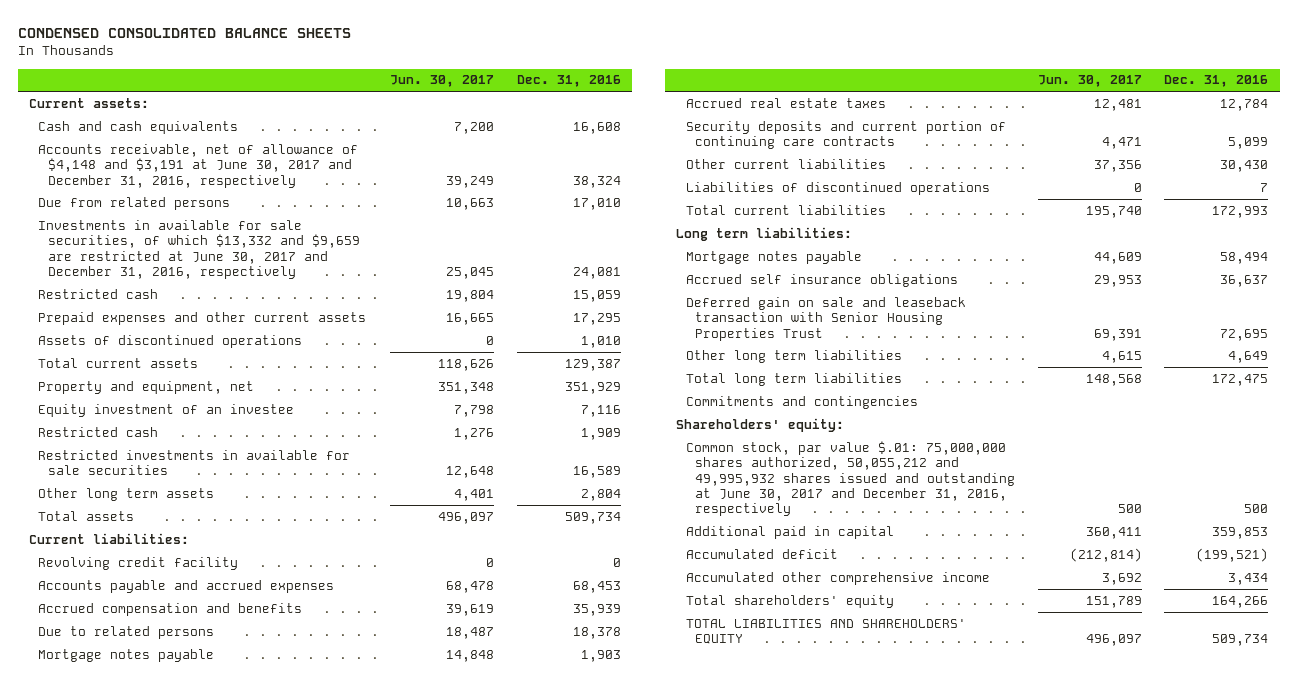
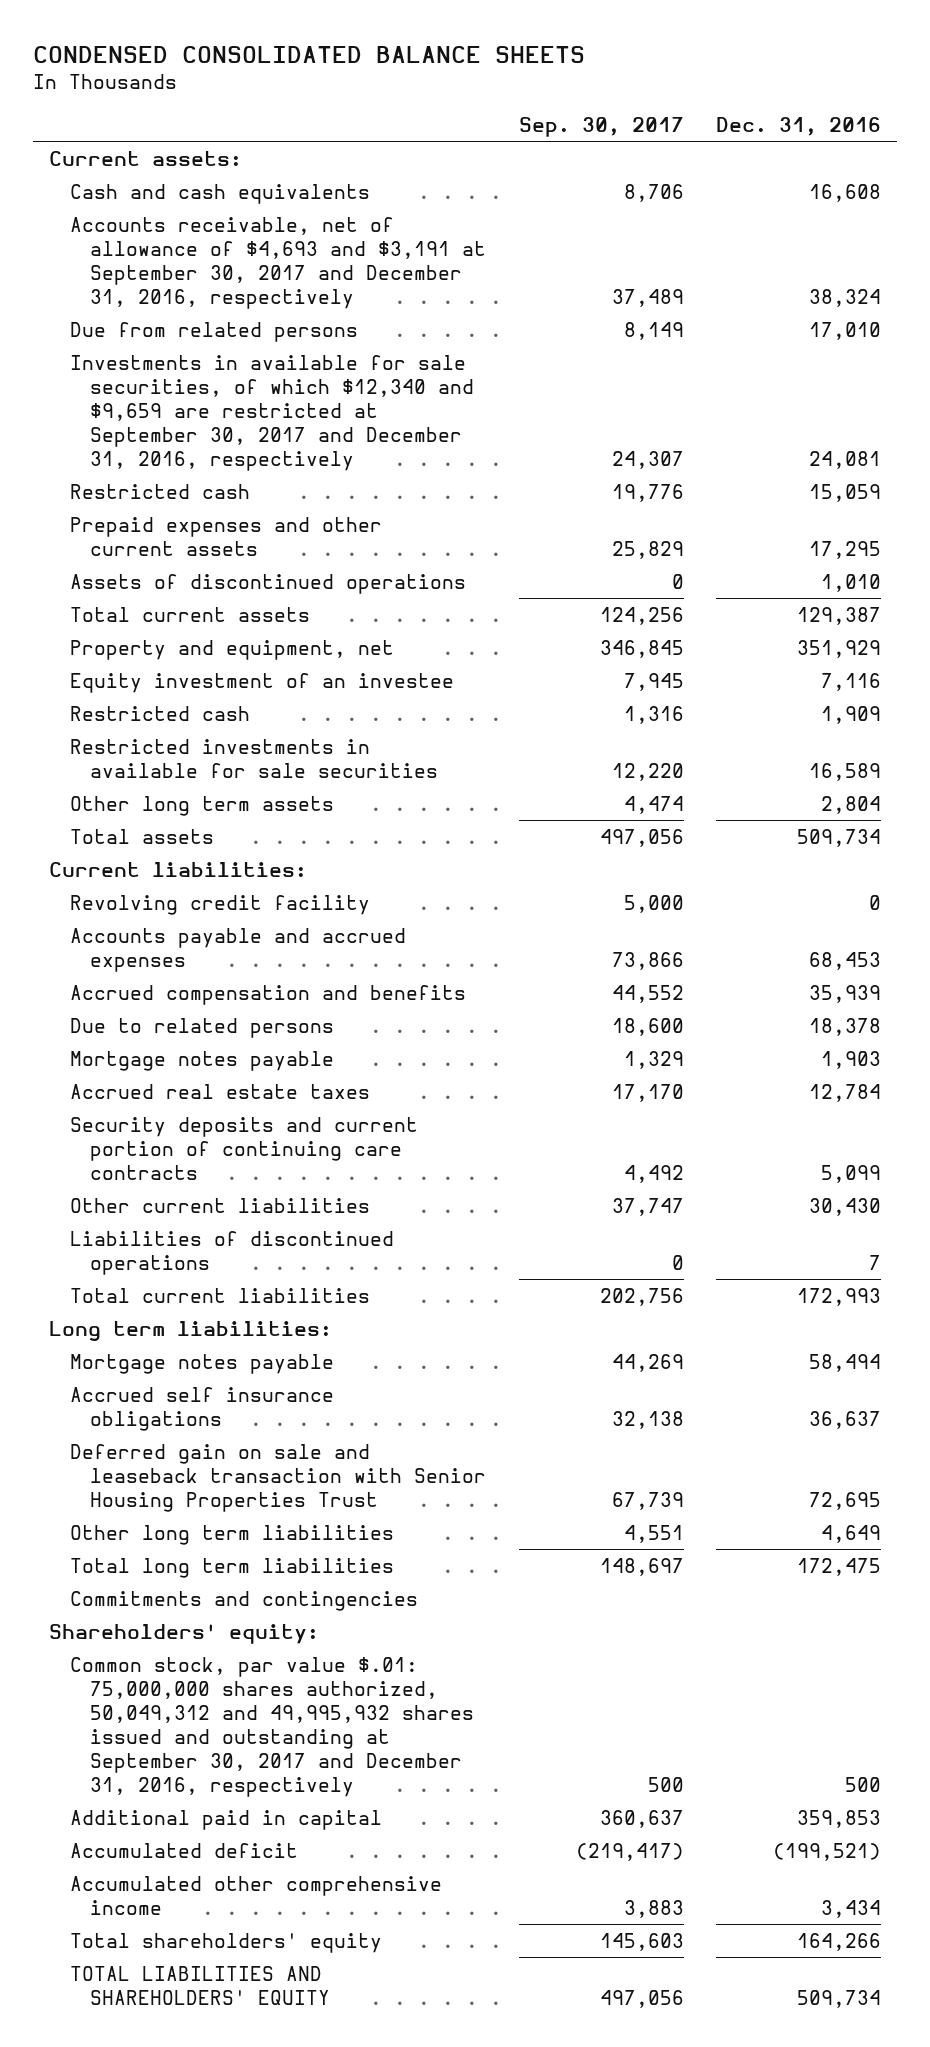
[390,75,495,88] Jun. 30, 2017 -> none
none -> [518,116,684,137] Sep. 30, 2017
[38,143,359,188] Accounts receivable, net of allowance of $4,148 and $3,191 at June 30, 2017 and December 31, 2016, respectively -> [69,216,487,309] Accounts receivable, net of allowance of $4,693 and $3,191 at September 30, 2017 and December 31, 2016, respectively
[38,219,360,279] Investments in available for sale securities, of which $13,332 and $9,659 are restricted at June 30, 2017 and December 31, 2016, respectively -> [69,354,475,471] Investments in available for sale securities, of which $12,340 and $9,659 are restricted at September 30, 2017 and December 31, 2016, respectively
[685,440,1016,517] Common stock, par value $.01: 75,000,000 shares authorized, 50,055,212 and 49,995,932 shares issued and outstanding at June 30, 2017 and December 31, 2016, respectively -> [69,1656,475,1797] Common stock, par value $.01: 75,000,000 shares authorized, 50,049,312 and 49,995,932 shares issued and outstanding at September 30, 2017 and December 31, 2016, respectively

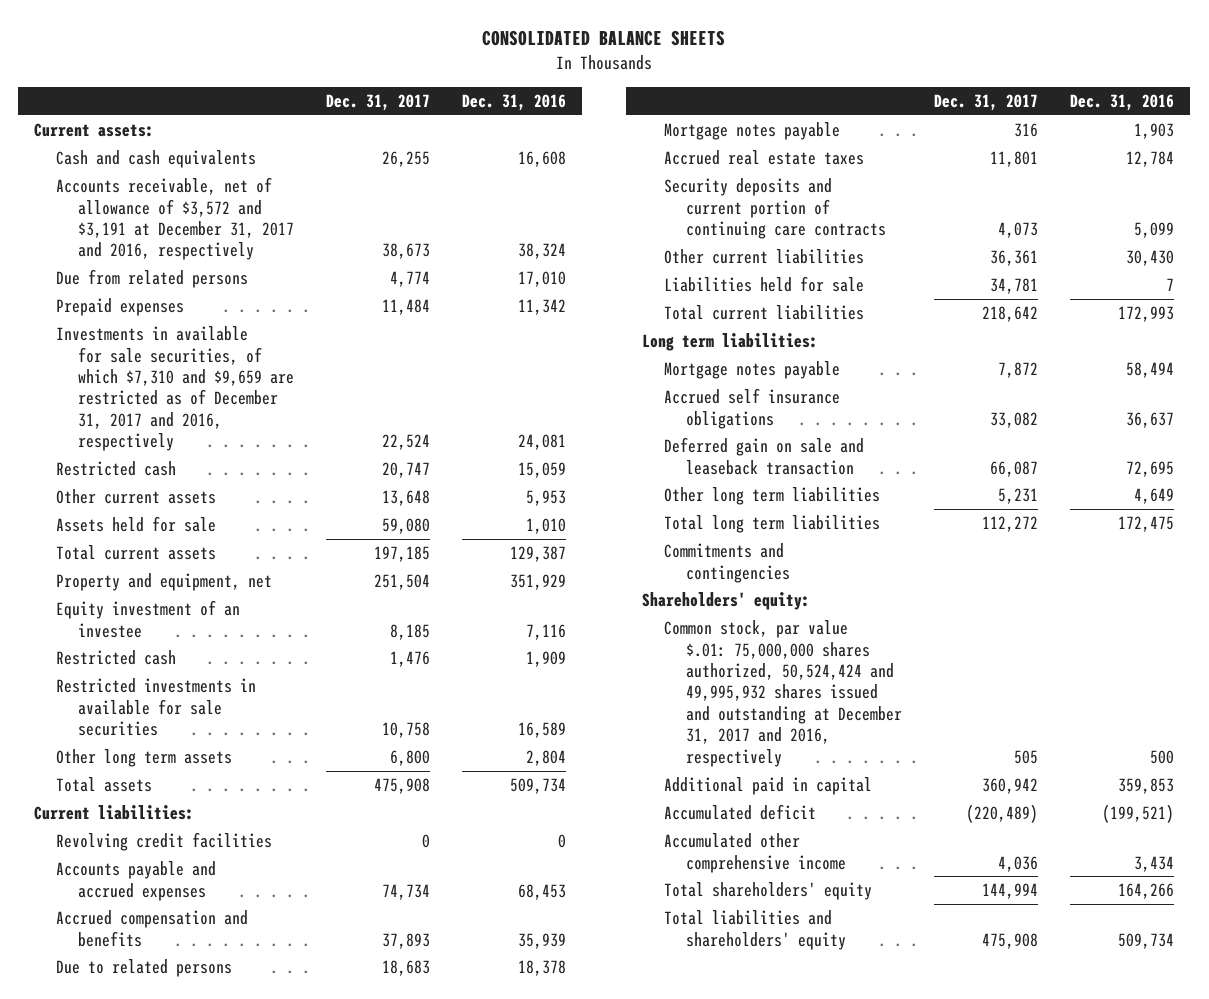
[33,45,586,63] CONDENSED CONSOLIDATED BALANCE SHEETS -> [482,30,726,47] CONSOLIDATED BALANCE SHEETS
[518,116,684,137] Sep. 30, 2017 -> none
none -> [326,93,431,111] Dec. 31, 2017
[69,216,487,309] Accounts receivable, net of allowance of $4,693 and $3,191 at September 30, 2017 and December 31, 2016, respectively -> [56,177,295,261] Accounts receivable, net of allowance of $3,572 and $3,191 at December 31, 2017 and 2016, respectively
none -> [56,298,185,317] Prepaid expenses
[69,354,475,471] Investments in available for sale securities, of which $12,340 and $9,659 are restricted at September 30, 2017 and December 31, 2016, respectively -> [56,326,295,452] Investments in available for sale securities, of which $7,310 and $9,659 are restricted as of December 31, 2017 and 2016, respectively
[69,516,382,556] Prepaid expenses and other current assets -> [56,489,217,505] Other current assets
[809,540,882,559] 17,295 -> [526,490,567,507] 5,953
[69,573,466,594] Assets of discontinued operations -> [56,516,217,533] Assets held for sale
[69,894,370,915] Revolving credit facility -> [56,832,273,852] Revolving credit facilities
[69,1230,394,1275] Liabilities of discontinued operations -> [664,276,865,293] Liabilities held for sale
[69,1443,487,1512] Deferred gain on sale and leaseback transaction with Senior Housing Properties Trust -> [664,437,865,475] Deferred gain on sale and leaseback transaction
[69,1656,475,1797] Common stock, par value $.01: 75,000,000 shares authorized, 50,049,312 and 49,995,932 shares issued and outstanding at September 30, 2017 and December 31, 2016, respectively -> [664,620,903,767] Common stock, par value $.01: 75,000,000 shares authorized, 50,524,424 and 49,995,932 shares issued and outstanding at December 31, 2017 and 2016, respectively
[69,1965,331,2005] TOTAL LIABILITIES AND SHAREHOLDERS' EQUITY -> [664,910,847,950] Total liabilities and shareholders' equity

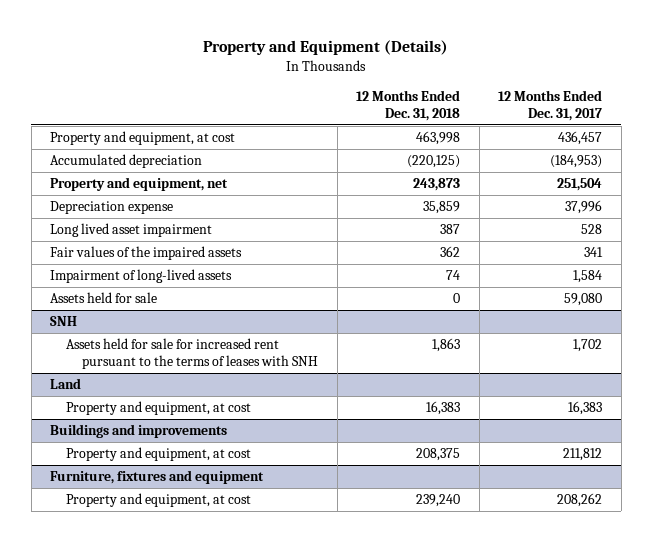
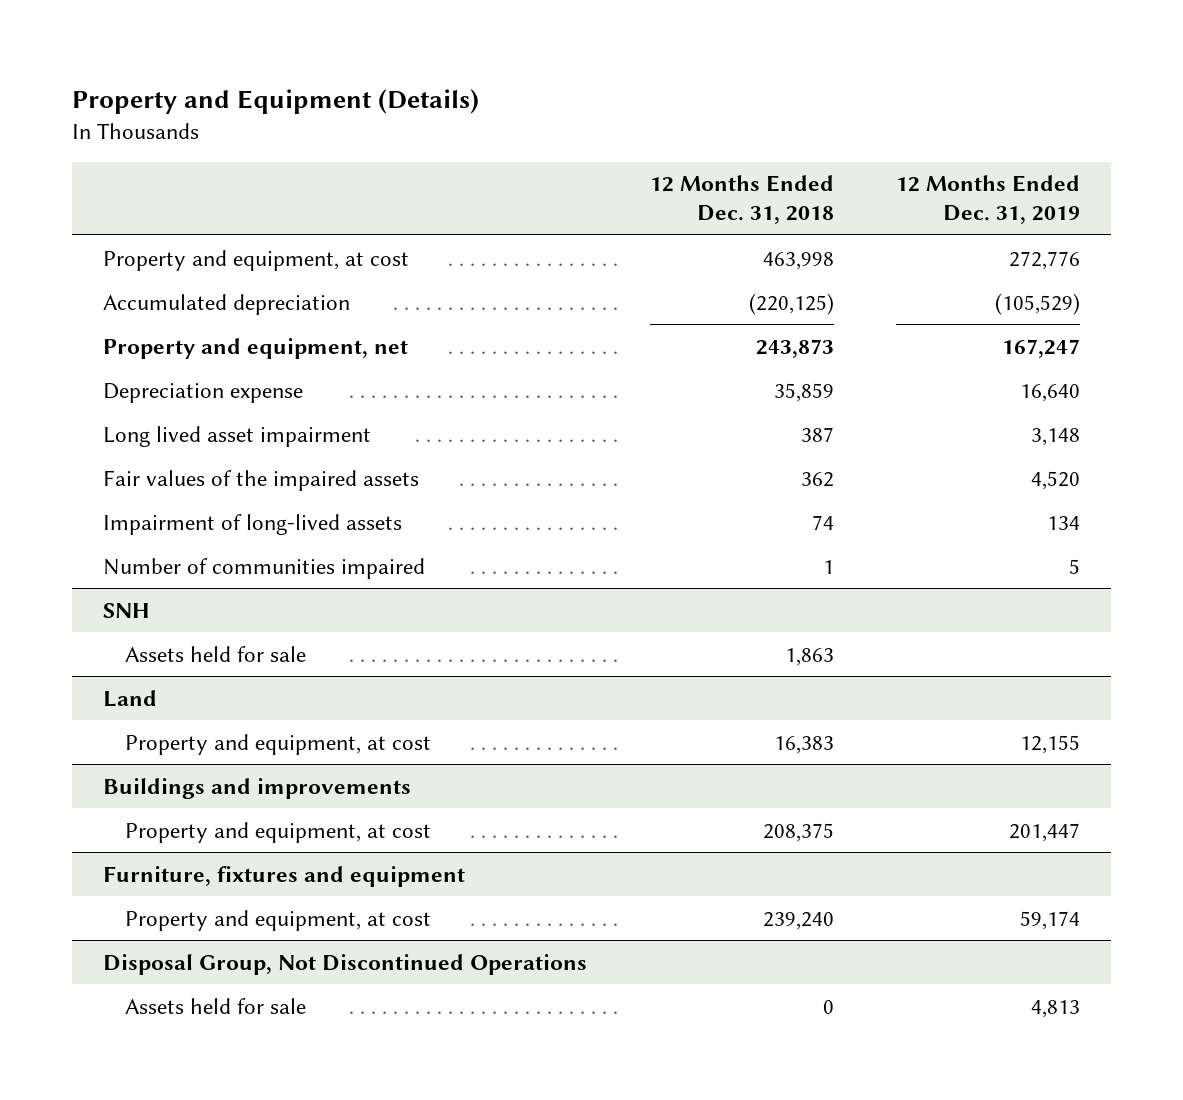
[498,89,603,121] 12 Months Ended Dec. 31, 2017 -> none
none -> [896,175,1081,224] 12 Months Ended Dec. 31, 2019
[50,292,158,304] Assets held for sale -> none
none -> [103,557,426,579] Number of communities impaired
[66,338,319,370] Assets held for sale for increased rent pursuant to the terms of leases with SNH -> [124,645,306,662] Assets held for sale
none -> [103,953,588,975] Disposal Group, Not Discontinued Operations
none -> [124,997,306,1014] Assets held for sale

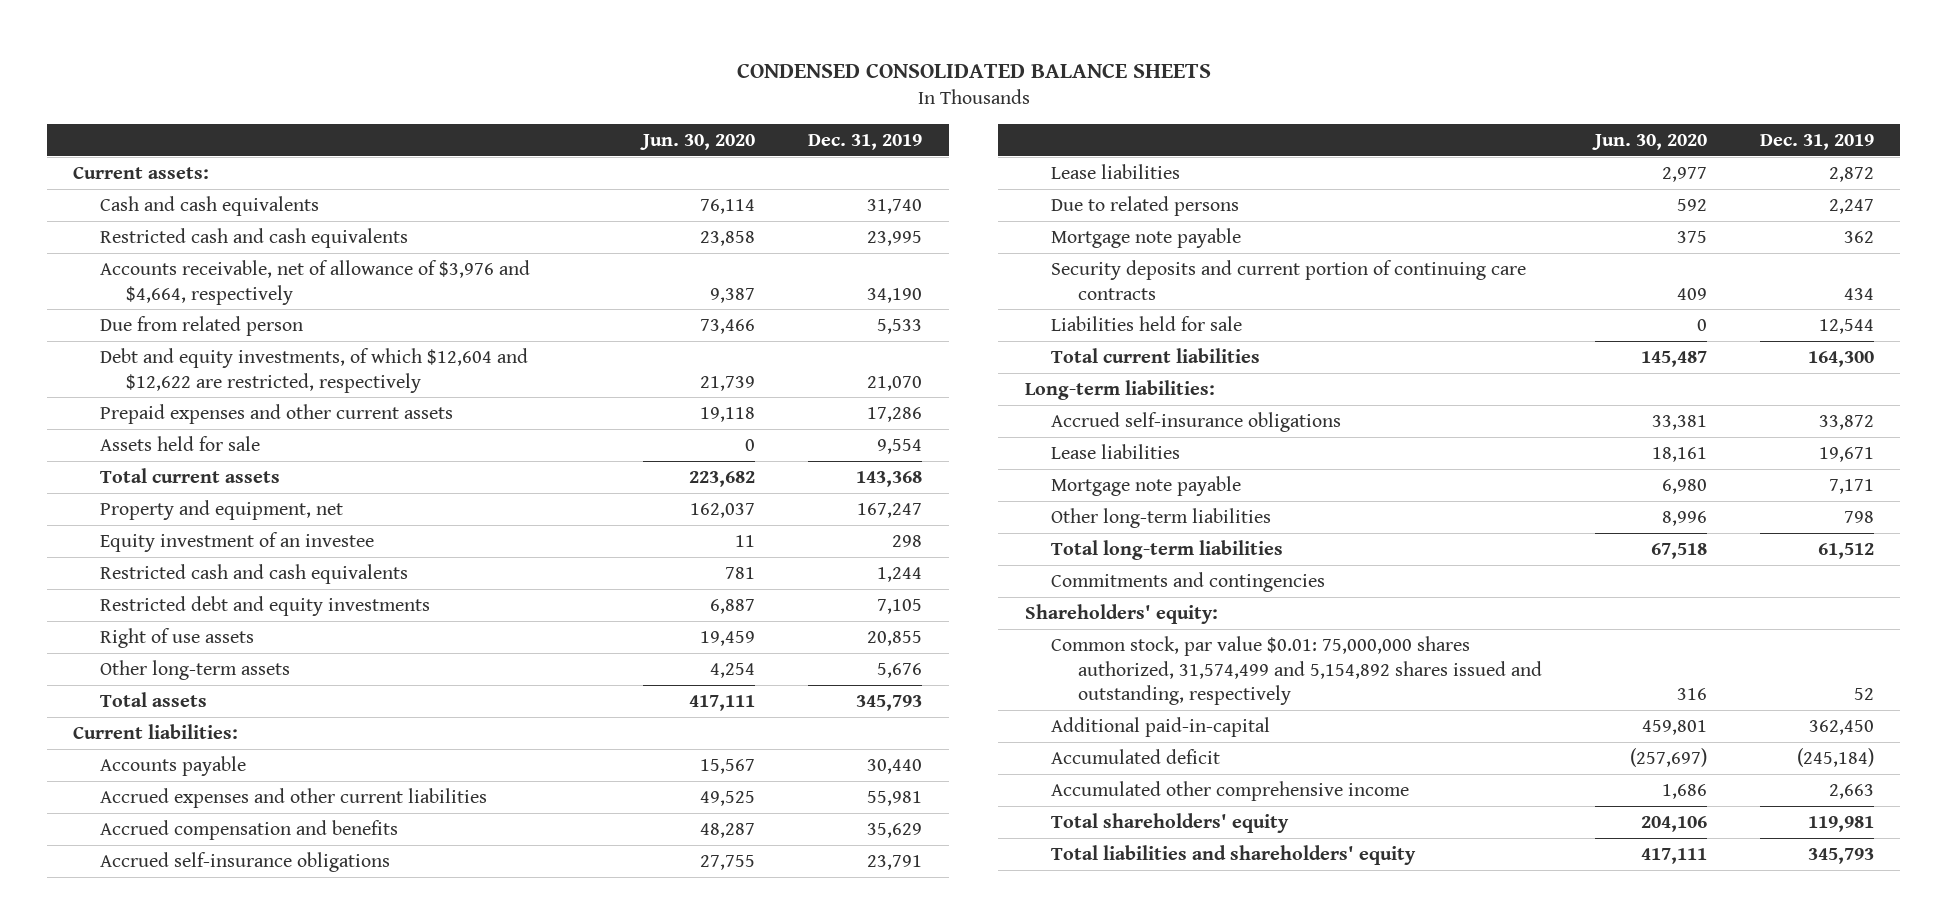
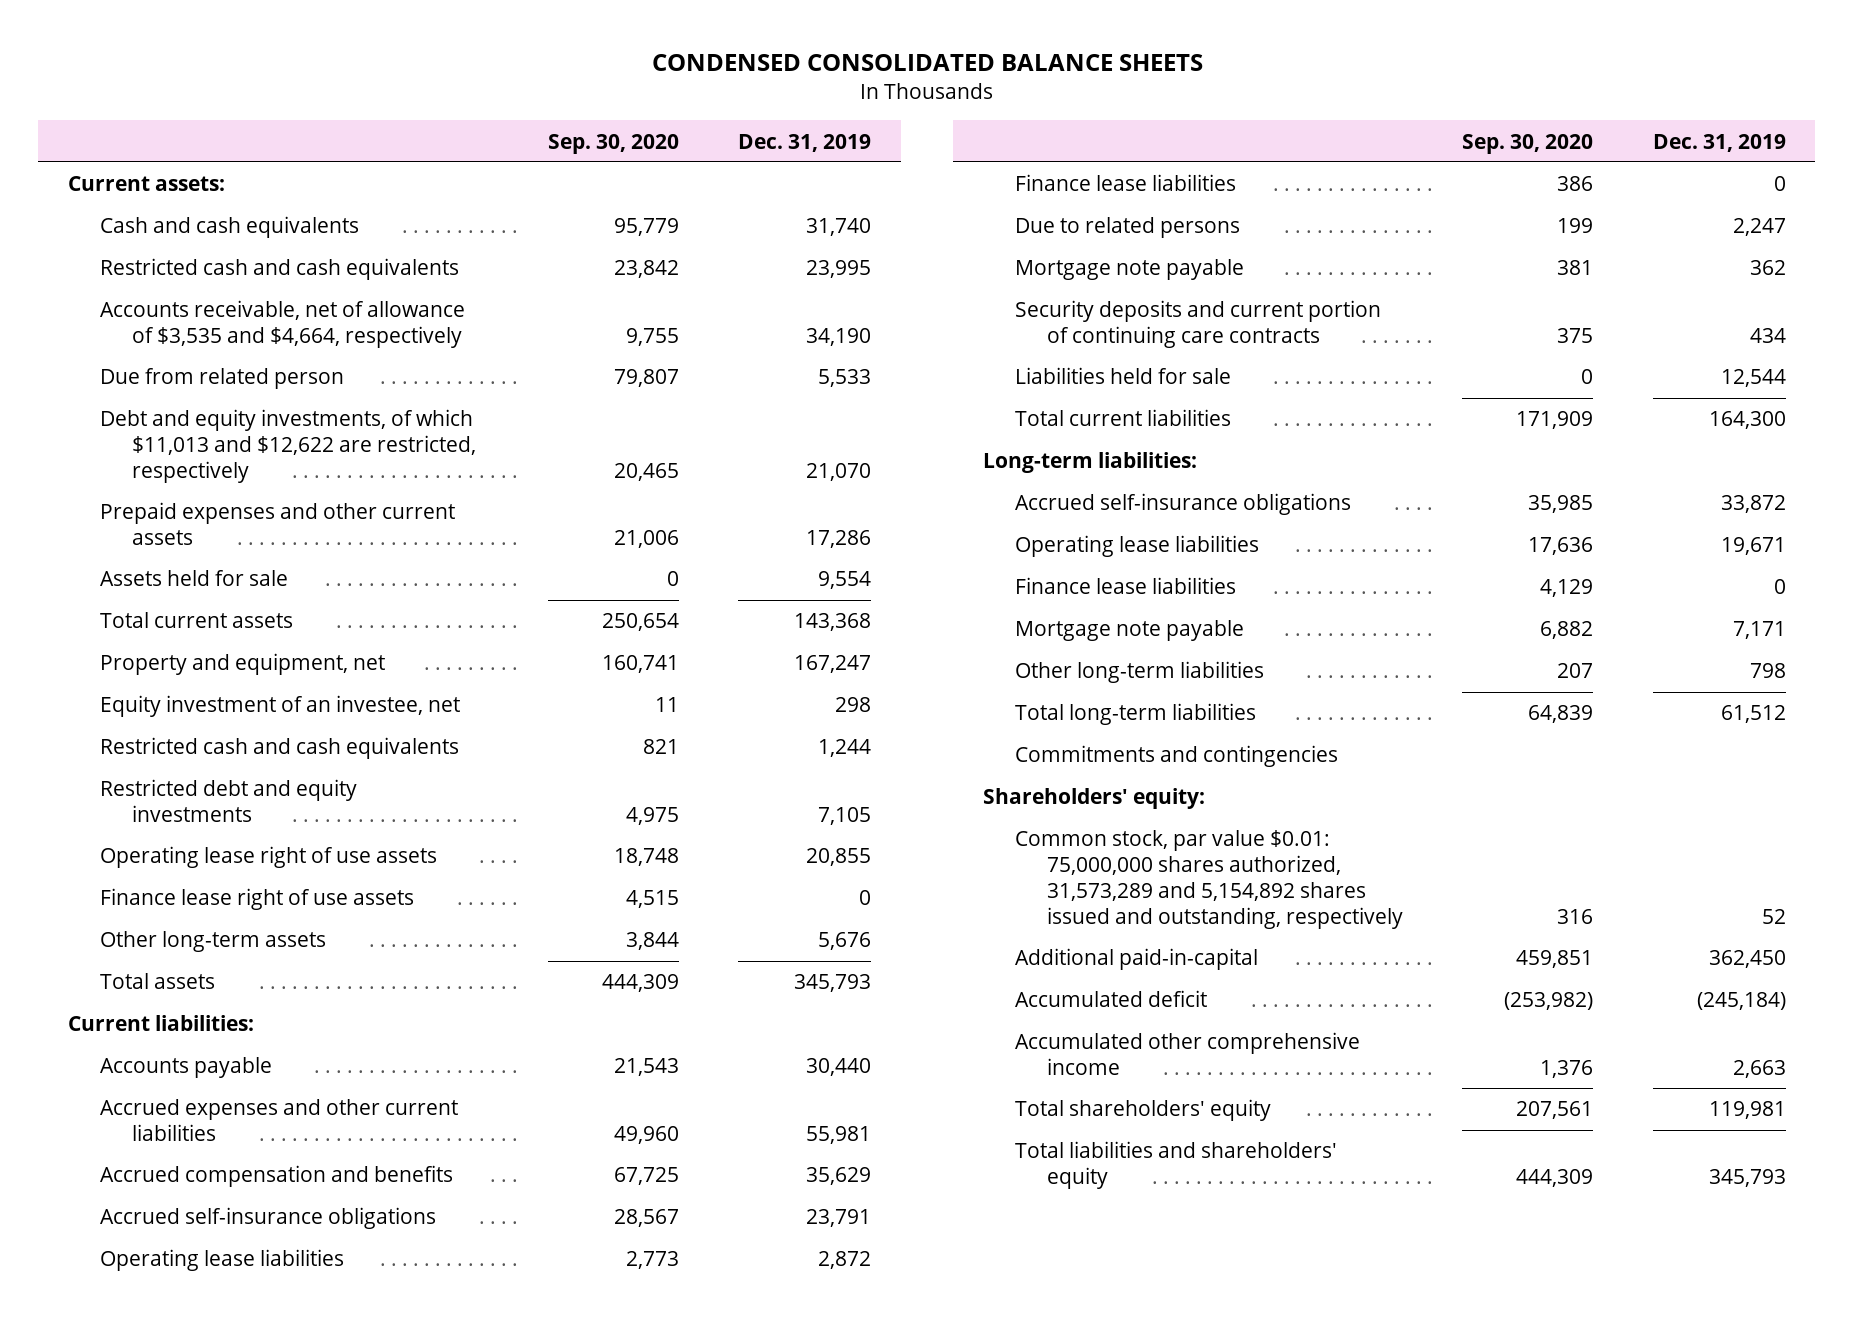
[640,134,756,151] Jun. 30, 2020 -> none
none -> [547,133,679,154] Sep. 30, 2020
[99,260,530,305] Accounts receivable, net of allowance of $3,976 and $4,664, respectively -> [100,300,466,349] Accounts receivable, net of allowance of $3,535 and $4,664, respectively
[99,348,528,393] Debt and equity investments, of which $12,604 and $12,622 are restricted, respectively -> [100,409,477,483] Debt and equity investments, of which $11,013 and $12,622 are restricted, respectively
[99,532,374,553] Equity investment of an investee -> [100,695,461,718] Equity investment of an investee, net
[99,628,254,649] Right of use assets -> [100,846,438,869] Operating lease right of use assets
none -> [100,888,415,911] Finance lease right of use assets
[1051,164,1181,180] Lease liabilities -> [100,1249,345,1272] Operating lease liabilities
none -> [1014,174,1236,192] Finance lease liabilities
[1051,444,1181,460] Lease liabilities -> [1014,535,1259,558] Operating lease liabilities
none -> [1014,577,1236,595] Finance lease liabilities
[1051,636,1542,706] Common stock, par value $0.01: 75,000,000 shares authorized, 31,574,499 and 5,154,892 shares issued and outstanding, respectively -> [1014,830,1404,929] Common stock, par value $0.01: 75,000,000 shares authorized, 31,573,289 and 5,154,892 shares issued and outstanding, respectively

